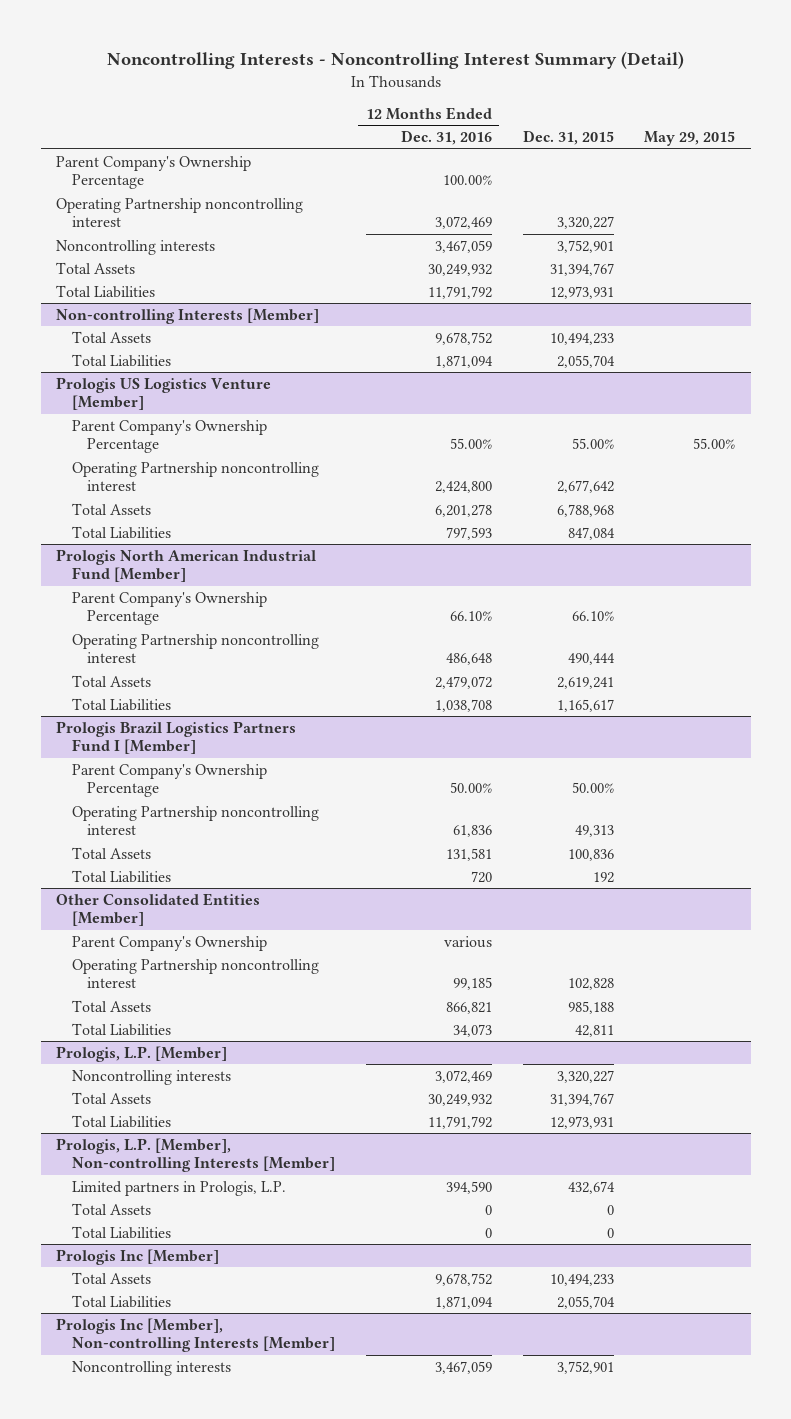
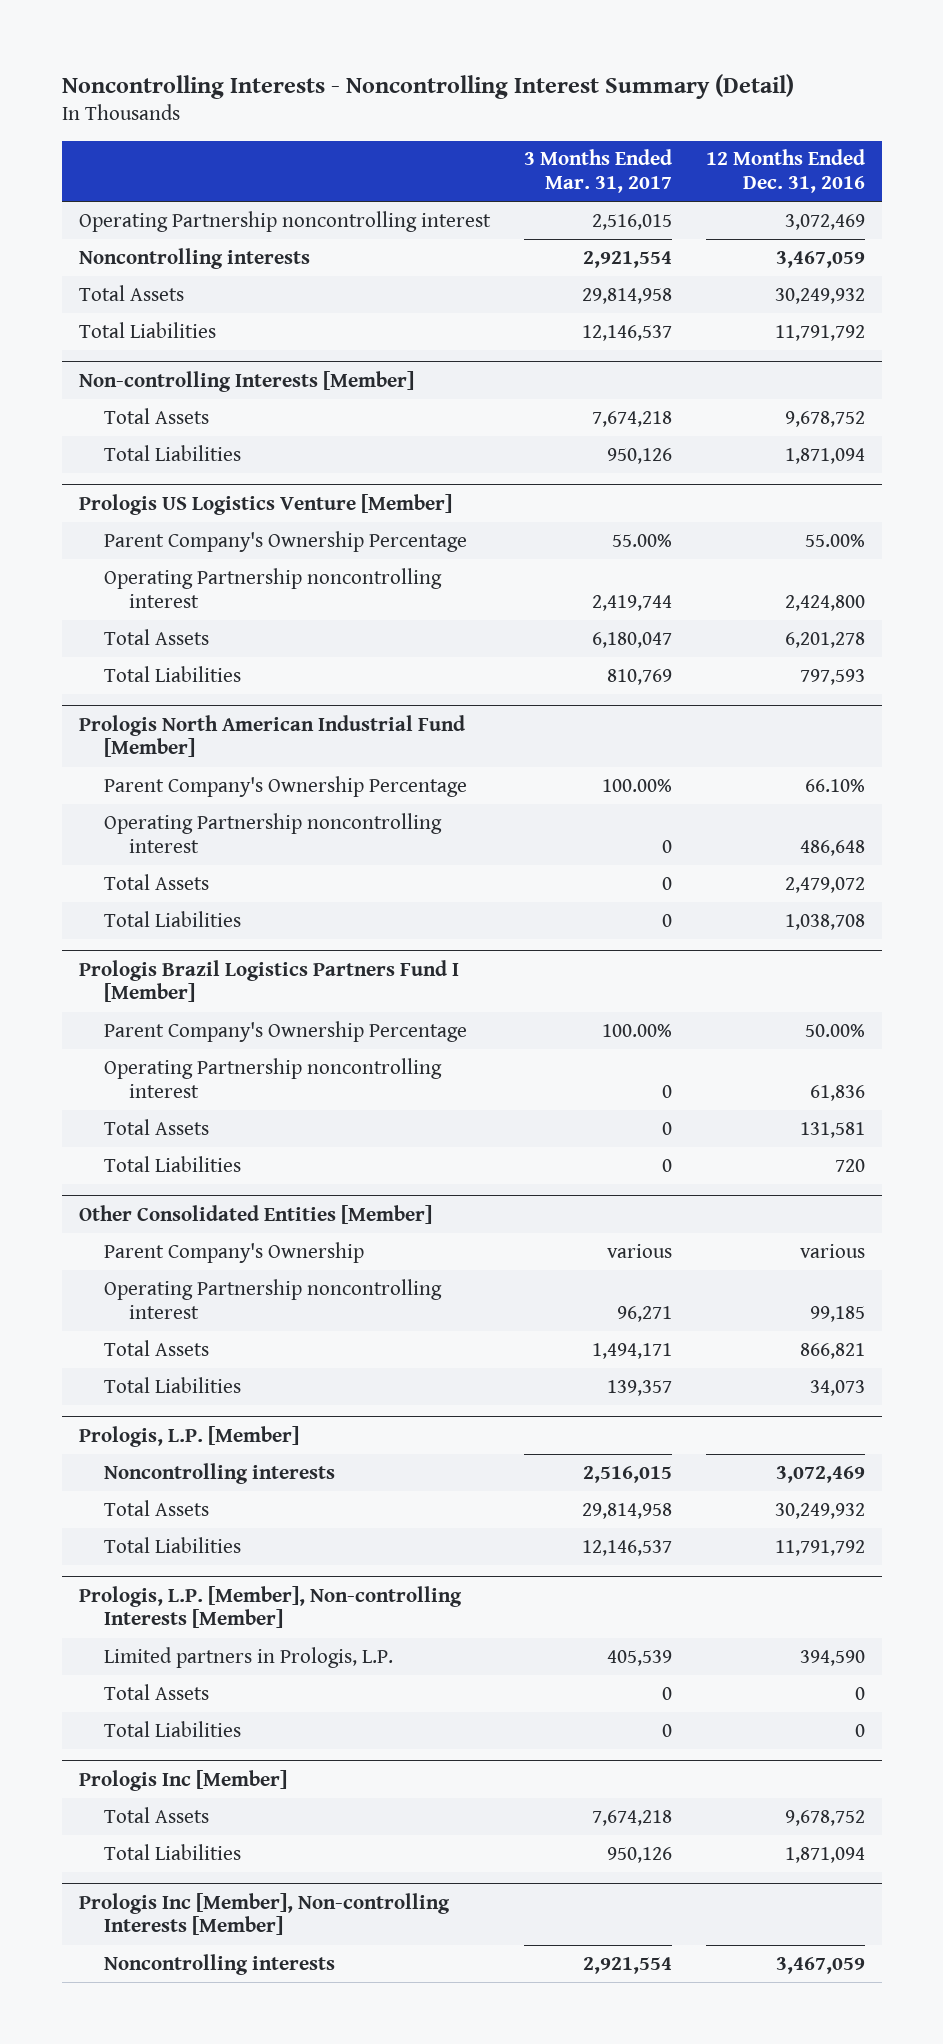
[522,130,614,146] Dec. 31, 2015 -> none
[644,131,736,147] May 29, 2015 -> none
none -> [523,149,672,194] 3 Months Ended Mar. 31, 2017
[56,155,252,190] Parent Company's Ownership Percentage -> none

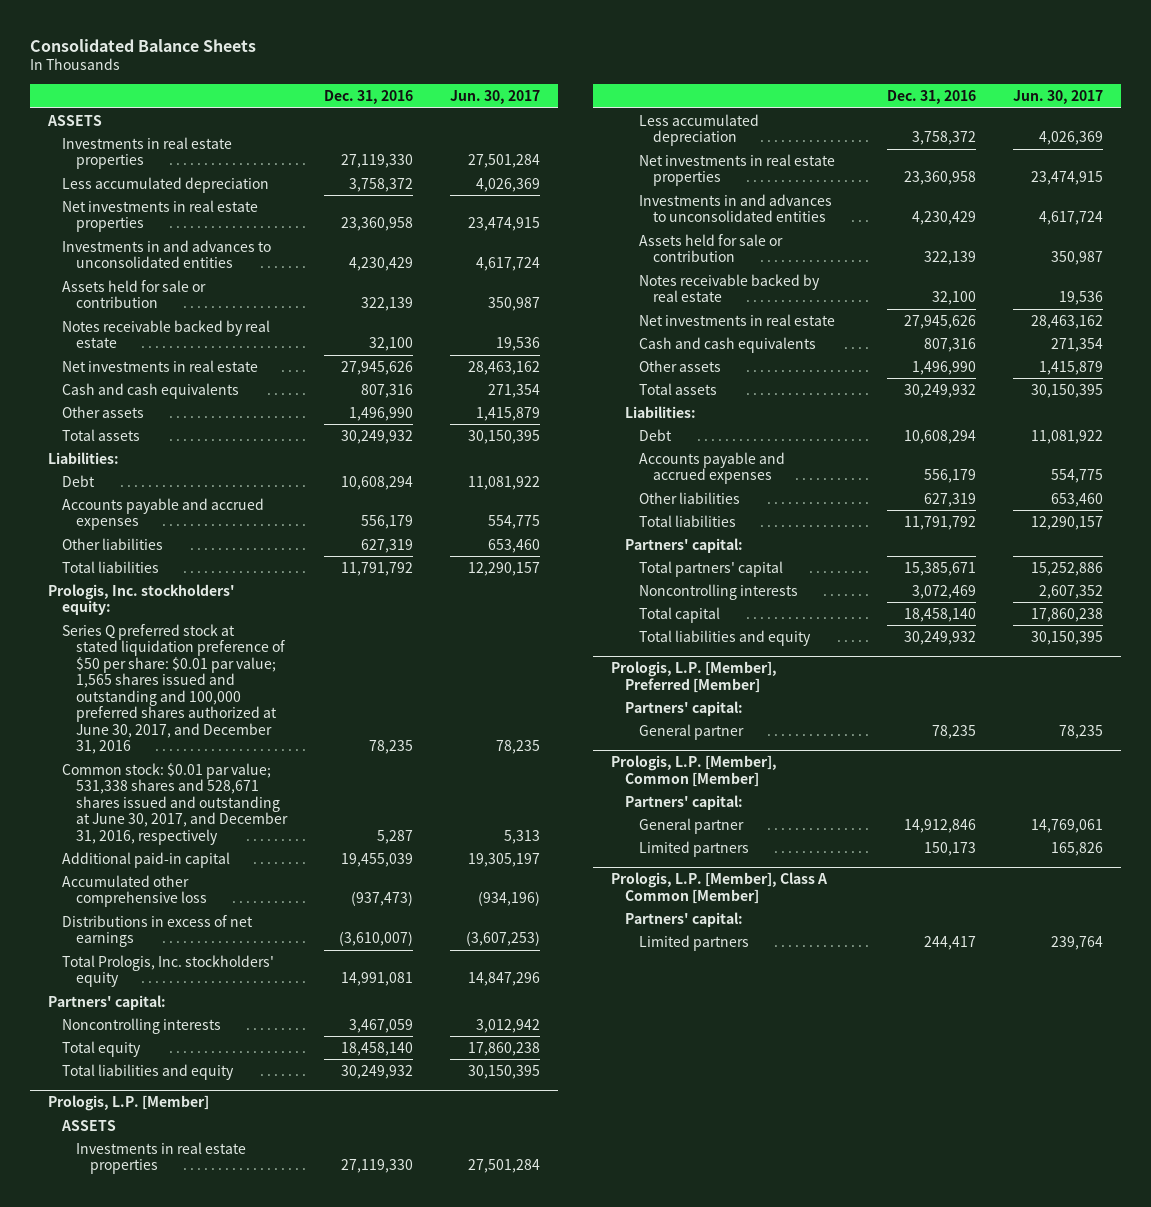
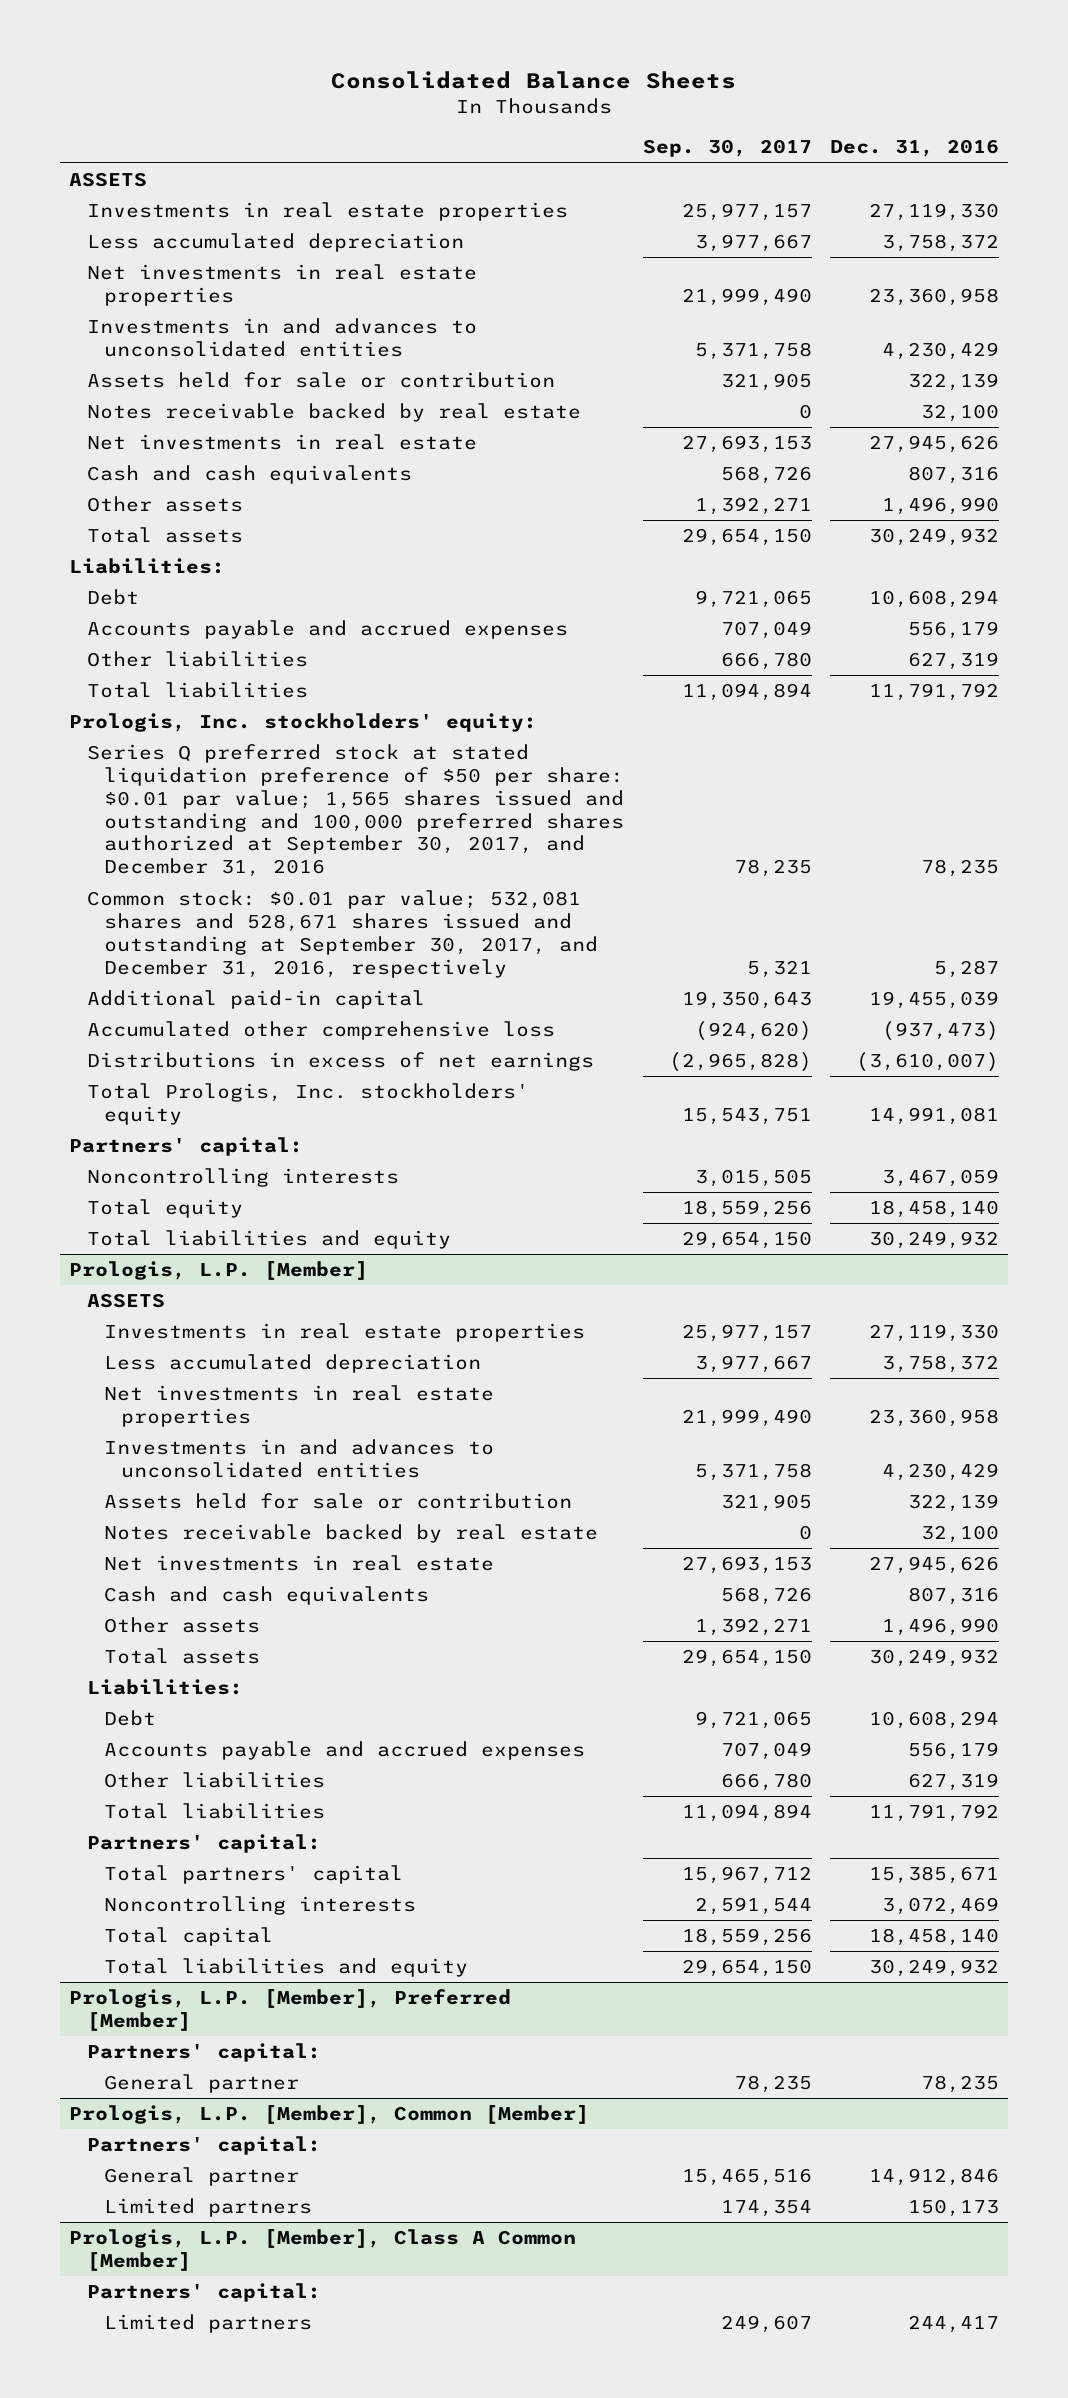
[449,90,540,105] Jun. 30, 2017 -> none
none -> [642,139,812,158] Sep. 30, 2017
[62,623,286,755] Series Q preferred stock at stated liquidation preference of $50 per share: $0.01 par value; 1,565 shares issued and outstanding and 100,000 preferred shares authorized at June 30, 2017, and December 31, 2016 -> [86,744,625,878] Series Q preferred stock at stated liquidation preference of $50 per share: $0.01 par value; 1,565 shares issued and outstanding and 100,000 preferred shares authorized at September 30, 2017, and December 31, 2016
[62,762,289,845] Common stock: $0.01 par value; 531,338 shares and 528,671 shares issued and outstanding at June 30, 2017, and December 31, 2016, respectively -> [86,890,599,978] Common stock: $0.01 par value; 532,081 shares and 528,671 shares issued and outstanding at September 30, 2017, and December 31, 2016, respectively

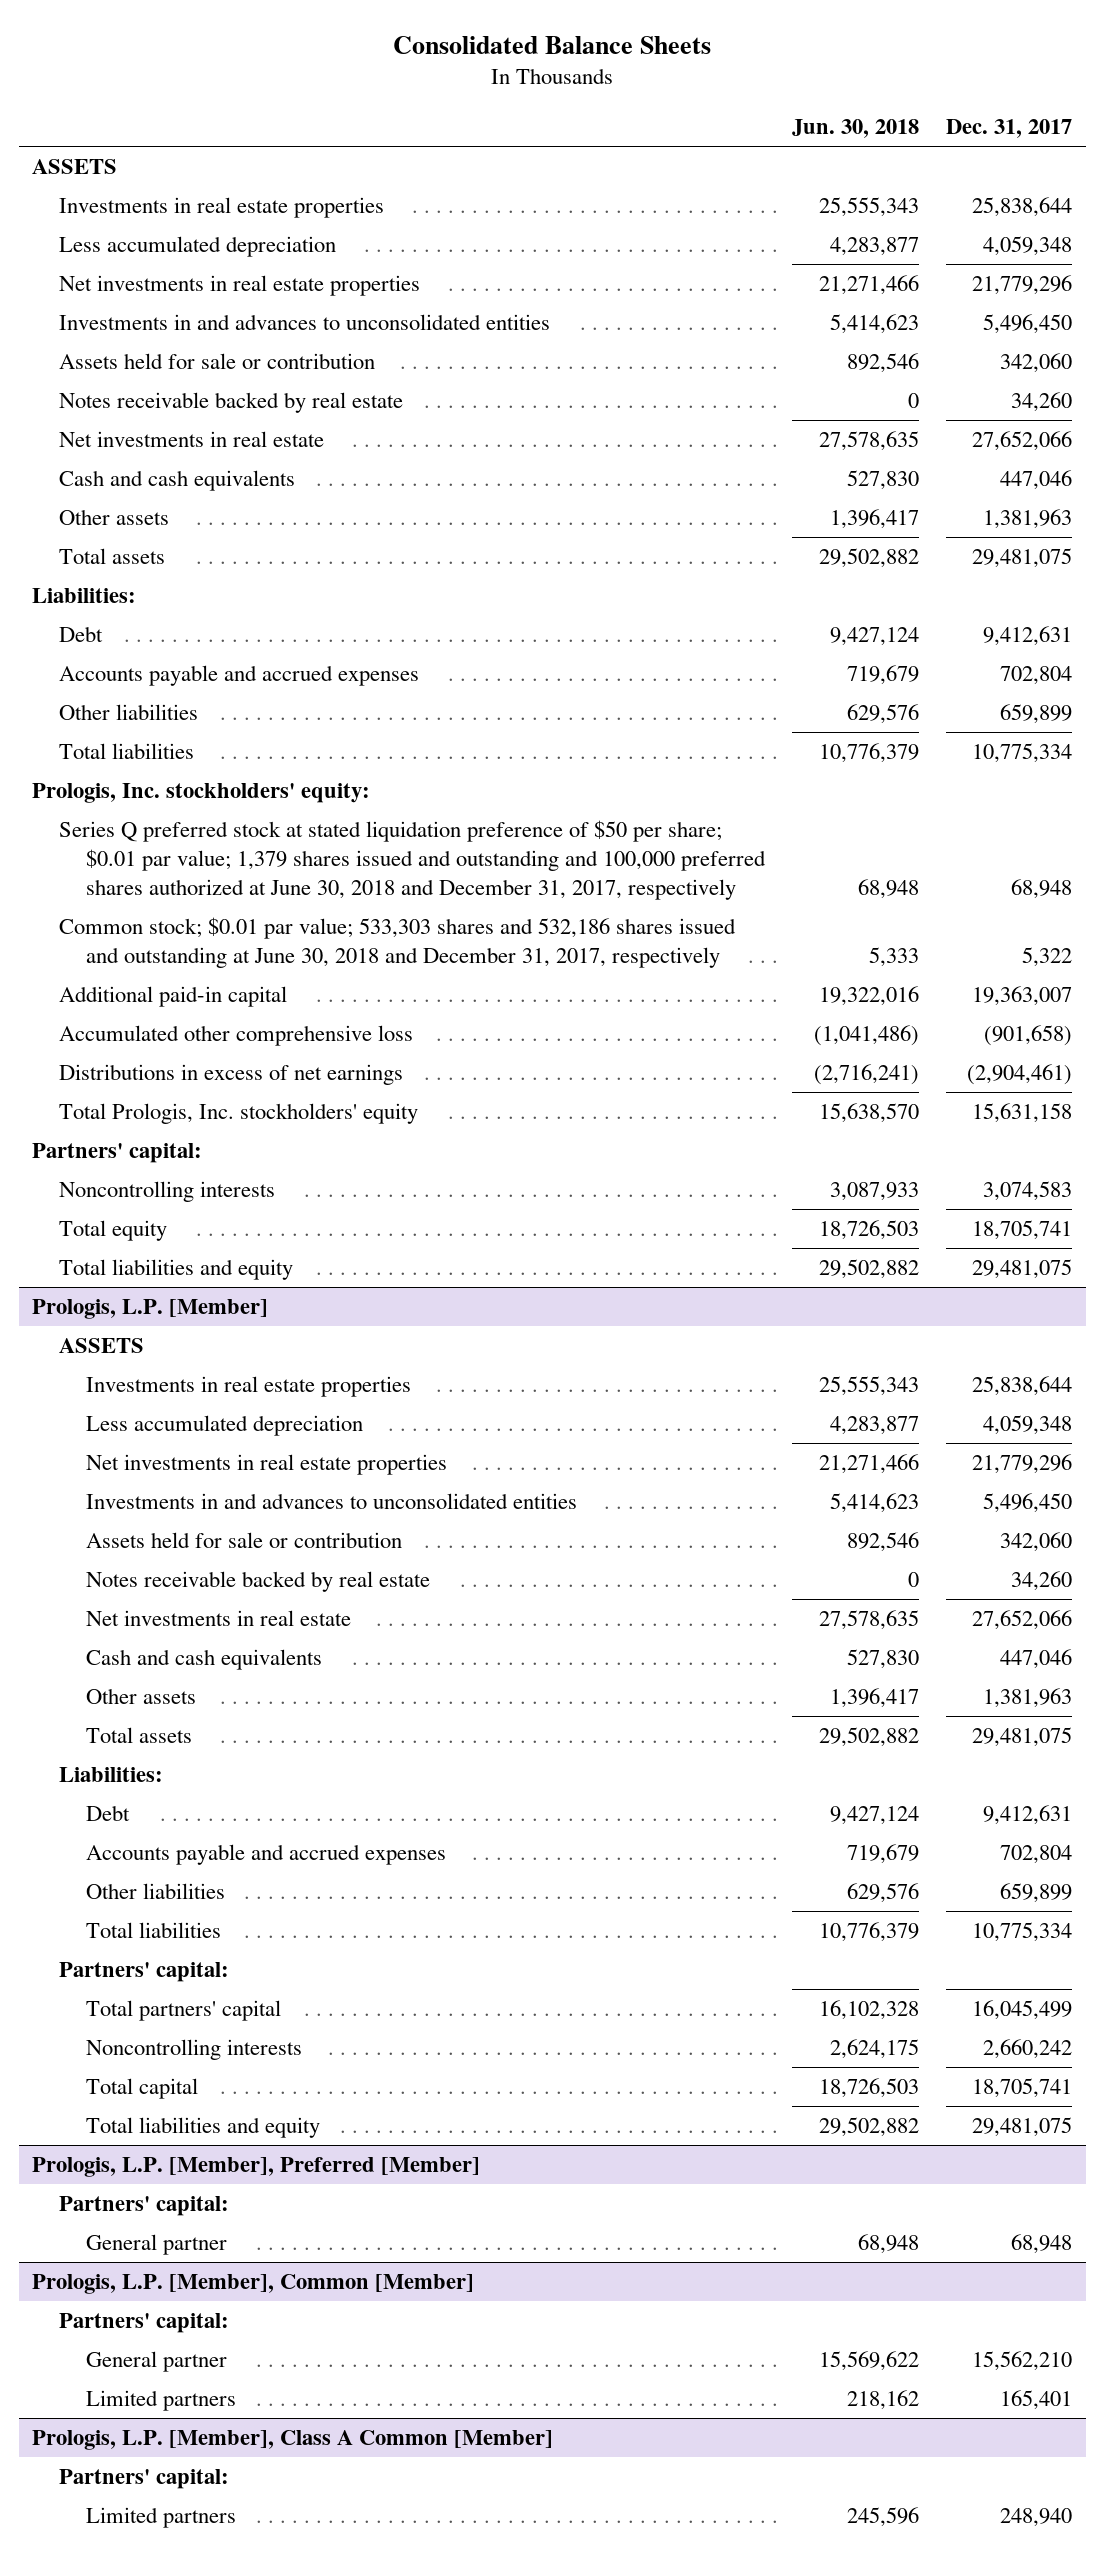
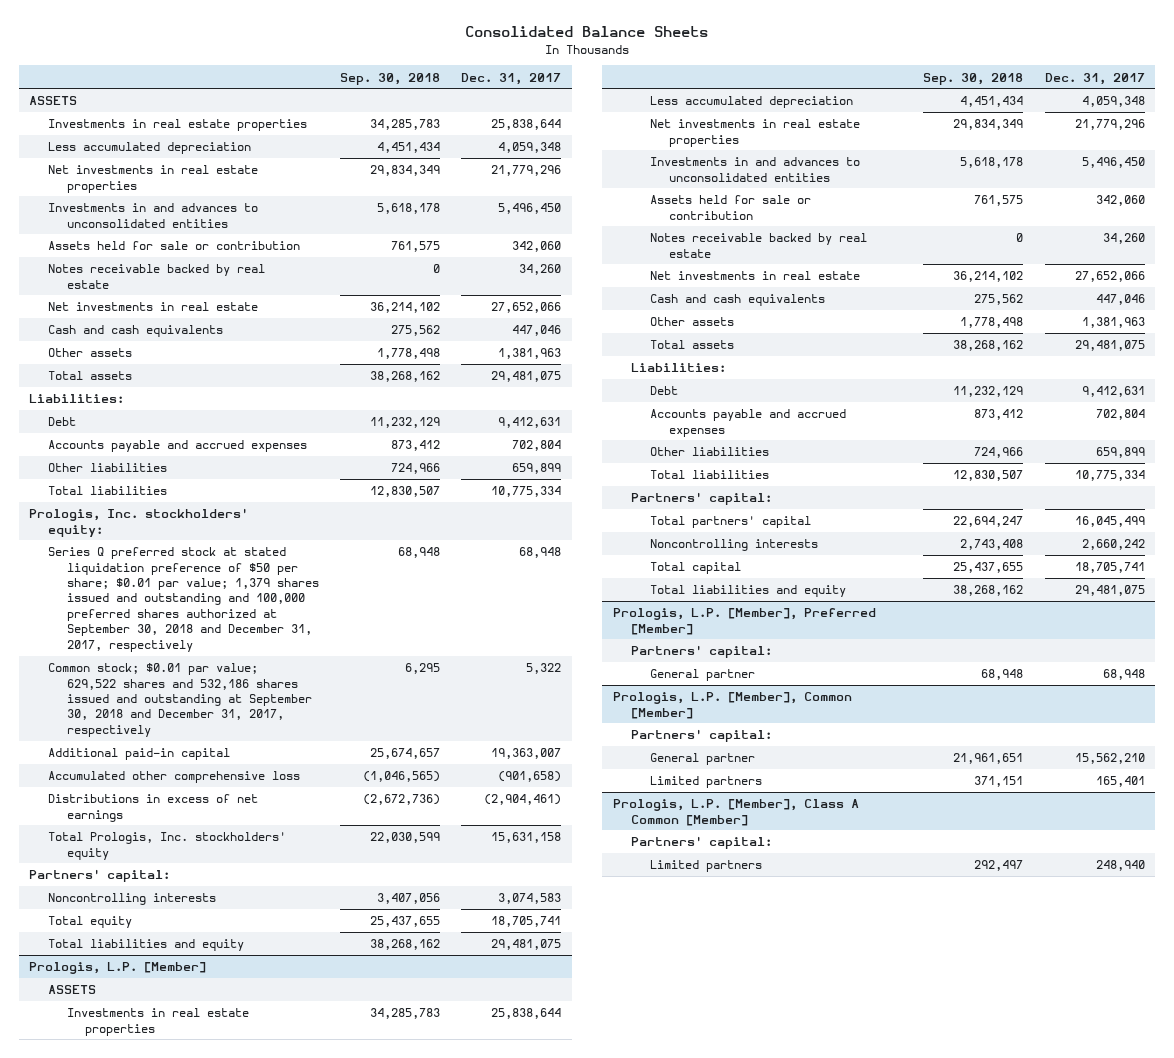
[791,118,919,138] Jun. 30, 2018 -> none
none -> [340,72,441,85] Sep. 30, 2018
[59,819,766,900] Series Q preferred stock at stated liquidation preference of $50 per share; $0.01 par value; 1,379 shares issued and outstanding and 100,000 preferred shares authorized at June 30, 2018 and December 31, 2017, respectively -> [48,547,319,652] Series Q preferred stock at stated liquidation preference of $50 per share; $0.01 par value; 1,379 shares issued and outstanding and 100,000 preferred shares authorized at September 30, 2018 and December 31, 2017, respectively
[59,916,737,968] Common stock; $0.01 par value; 533,303 shares and 532,186 shares issued and outstanding at June 30, 2018 and December 31, 2017, respectively -> [48,663,312,737] Common stock; $0.01 par value; 629,522 shares and 532,186 shares issued and outstanding at September 30, 2018 and December 31, 2017, respectively

